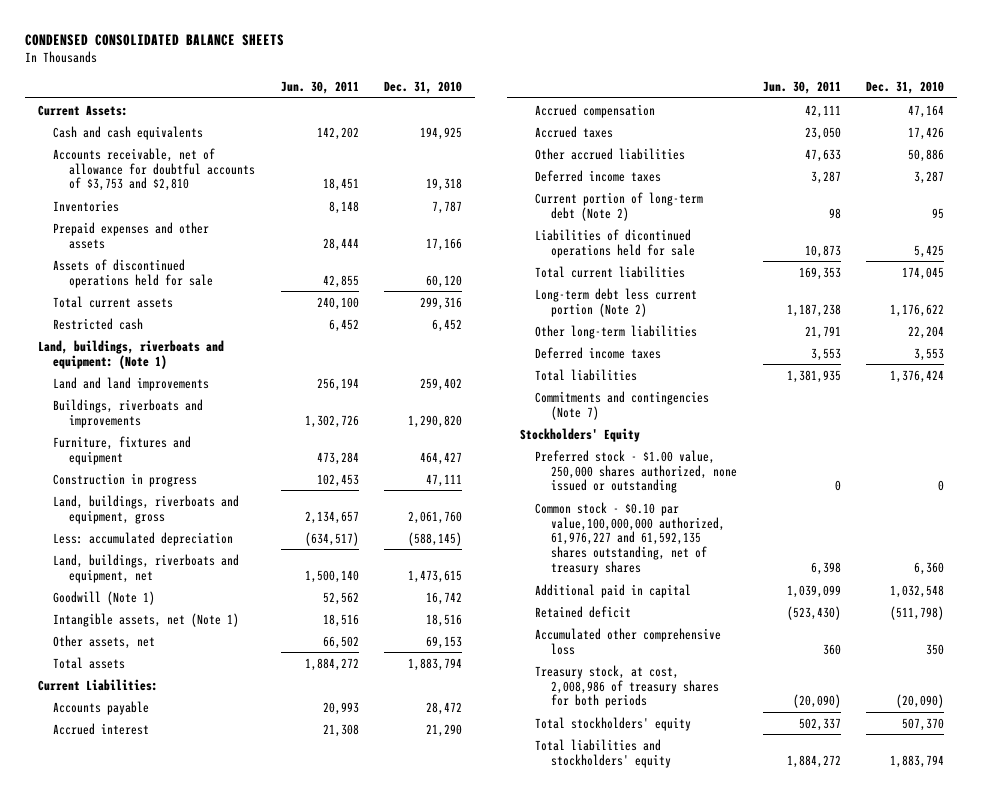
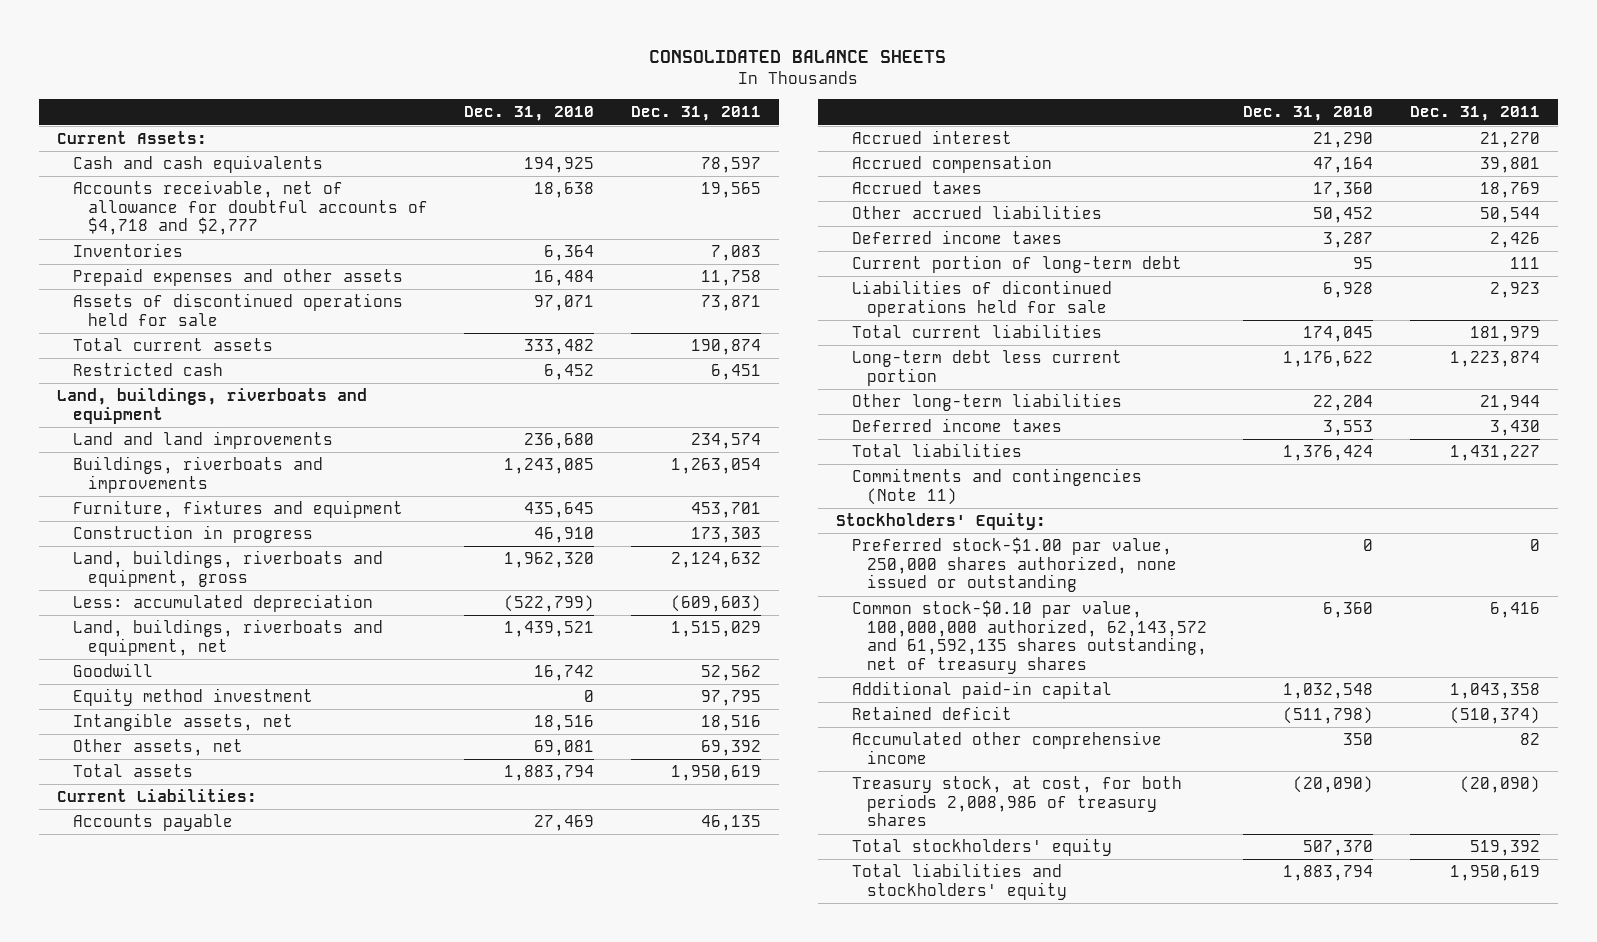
[25,34,285,47] CONDENSED CONSOLIDATED BALANCE SHEETS -> [649,49,947,63] CONSOLIDATED BALANCE SHEETS
[280,81,359,95] Jun. 30, 2011 -> none
none -> [630,106,761,122] Dec. 31, 2011
[53,147,255,192] Accounts receivable, net of allowance for doubtful accounts of $3,753 and $2,810 -> [72,180,429,236] Accounts receivable, net of allowance for doubtful accounts of $4,718 and $2,777
[426,178,463,192] 19,318 -> [534,182,595,199] 18,638
[432,200,463,214] 7,787 -> [544,245,595,262] 6,364
[426,237,463,251] 17,166 -> [534,270,595,287] 16,484
[426,274,463,288] 60,120 -> [534,295,595,312] 97,071
[420,296,463,310] 299,316 -> [524,339,595,356] 333,482
[37,339,224,369] Land, buildings, riverboats and equipment: (Note 1) -> [56,388,367,424] Land, buildings, riverboats and equipment
[420,377,463,391] 259,402 -> [524,433,595,450] 236,680
[408,414,463,428] 1,290,820 -> [504,458,595,475] 1,243,085
[420,451,463,465] 464,427 -> [524,502,595,519] 435,645
[426,473,463,487] 47,111 -> [534,527,595,544] 46,910
[408,510,463,524] 2,061,760 -> [504,552,595,569] 1,962,320
[408,531,463,546] (588,145) -> [504,595,595,613] (522,799)
[408,569,463,583] 1,473,615 -> [504,621,595,638] 1,439,521
[53,590,156,605] Goodwill (Note 1) -> [72,663,153,678] Goodwill
none -> [72,688,313,707] Equity method investment
[53,612,240,627] Intangible assets, net (Note 1) -> [72,713,293,732] Intangible assets, net
[426,635,463,649] 69,153 -> [534,740,595,757] 69,081
[426,701,463,715] 28,472 -> [534,815,595,832] 27,469
[908,126,945,140] 17,426 -> [1313,182,1374,199] 17,360
[908,148,945,162] 50,886 -> [1313,207,1374,224] 50,452
[535,191,704,221] Current portion of long-term debt (Note 2) -> [851,255,1182,274] Current portion of long-term debt
[914,244,945,258] 5,425 -> [1323,282,1374,299] 6,928
[535,287,698,317] Long-term debt less current portion (Note 2) -> [851,350,1122,386] Long-term debt less current portion
[535,390,710,420] Commitments and contingencies (Note 7) -> [851,468,1142,505] Commitments and contingencies (Note 11)
[519,427,640,442] Stockholders' Equity -> [835,513,1046,531] Stockholders' Equity:
[535,449,738,494] Preferred stock - $1.00 value, 250,000 shares authorized, none issued or outstanding -> [851,537,1178,593] Preferred stock-$1.00 par value, 250,000 shares authorized, none issued or outstanding
[535,501,726,576] Common stock - $0.10 par value,100,000,000 authorized, 61,976,227 and 61,592,135 shares outstanding, net of treasury shares -> [851,600,1208,675] Common stock-$0.10 par value, 100,000,000 authorized, 62,143,572 and 61,592,135 shares outstanding, net of treasury shares
[535,583,692,598] Additional paid in capital -> [851,681,1112,700] Additional paid-in capital
[535,627,722,655] Accumulated other comprehensive loss -> [851,731,1162,764] Accumulated other comprehensive income
[535,664,720,709] Treasury stock, at cost, 2,008,986 of treasury shares for both periods -> [851,776,1182,827] Treasury stock, at cost, for both periods 2,008,986 of treasury shares

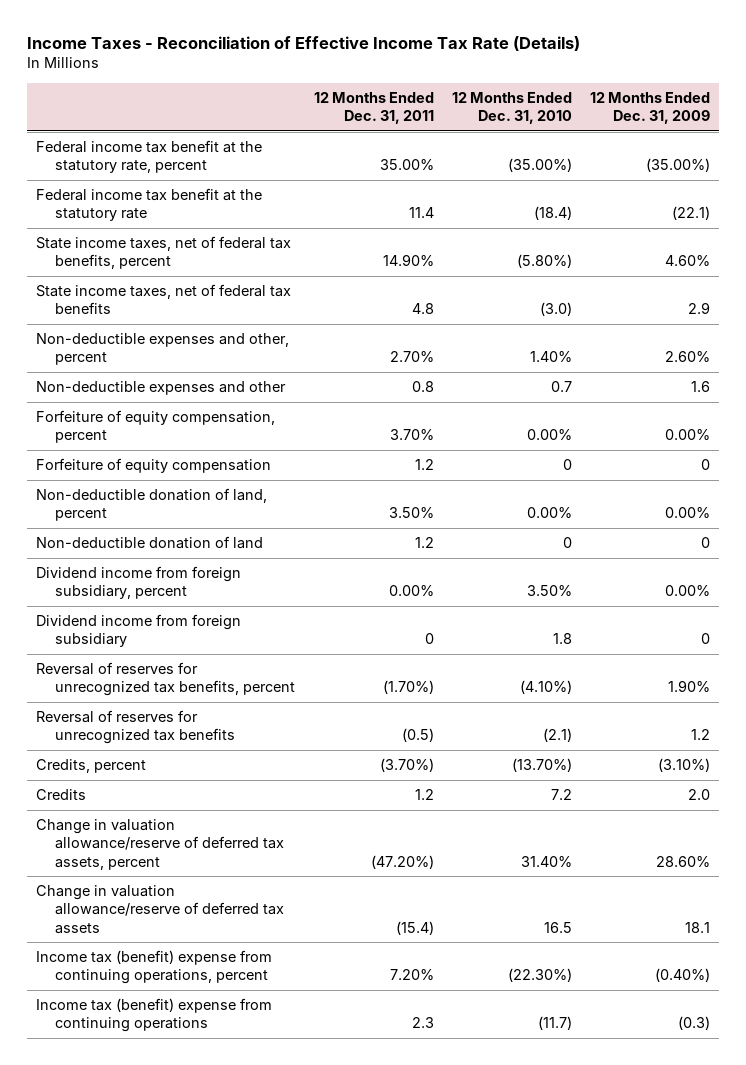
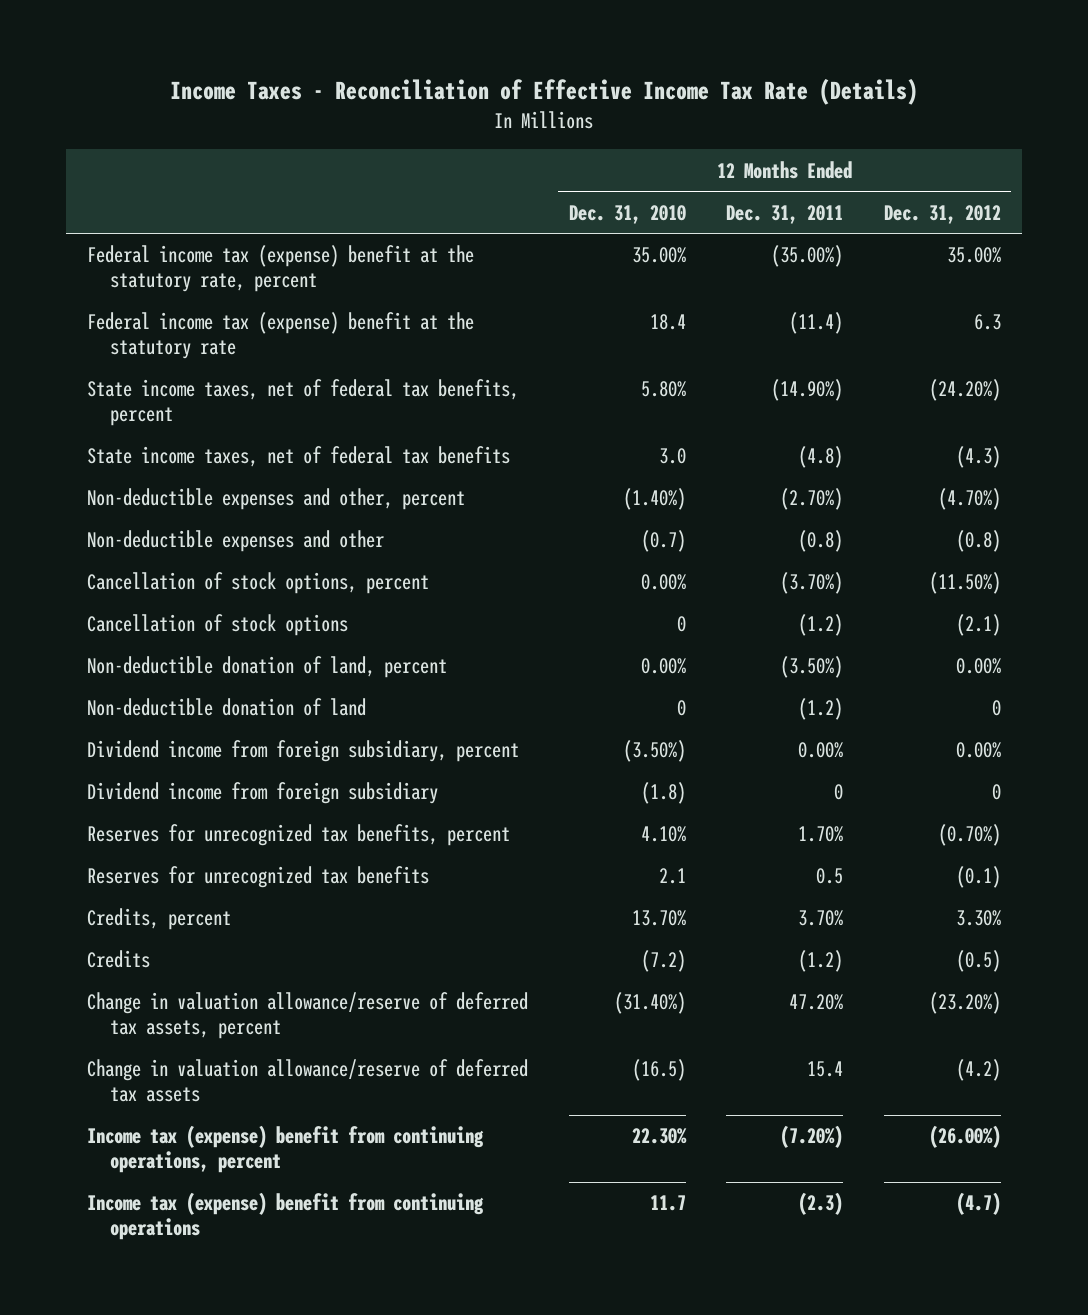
[589,91,710,125] 12 Months Ended Dec. 31, 2009 -> none
none -> [884,204,1002,224] Dec. 31, 2012
[35,458,271,474] Forfeiture of equity compensation -> none
[35,140,262,174] Federal income tax benefit at the statutory rate, percent -> [86,245,474,293] Federal income tax (expense) benefit at the statutory rate, percent
[379,159,434,171] 35.00% -> [771,245,844,268] (35.00%)
[507,158,572,173] (35.00%) -> [631,247,686,264] 35.00%
[35,188,262,222] Federal income tax benefit at the statutory rate -> [86,312,474,360] Federal income tax (expense) benefit at the statutory rate
[408,207,434,219] 11.4 -> [789,312,844,335] (11.4)
[533,206,572,221] (18.4) -> [649,314,686,331] 18.4
[382,254,434,267] 14.90% -> [771,379,844,402] (14.90%)
[516,254,572,269] (5.80%) -> [640,381,686,398] 5.80%
[411,303,434,315] 4.8 -> [798,446,844,469] (4.8)
[539,302,572,317] (3.0) -> [658,448,686,465] 3.0
[389,351,434,363] 2.70% -> [780,488,844,511] (2.70%)
[529,351,572,363] 1.40% -> [622,488,686,511] (1.40%)
[411,381,434,393] 0.8 -> [798,530,844,553] (0.8)
[550,381,572,393] 0.7 -> [640,530,686,553] (0.7)
[35,410,275,444] Forfeiture of equity compensation, percent -> [86,572,429,595] Cancellation of stock options, percent
[389,429,434,441] 3.70% -> [780,572,844,595] (3.70%)
none -> [86,614,348,637] Cancellation of stock options
[388,507,434,519] 3.50% -> [780,656,844,679] (3.50%)
[414,537,434,549] 1.2 -> [798,698,844,721] (1.2)
[526,585,572,597] 3.50% -> [622,740,686,763] (3.50%)
[552,633,572,645] 1.8 -> [640,782,686,805] (1.8)
[35,662,296,697] Reversal of reserves for unrecognized tax benefits, percent -> [86,824,510,847] Reserves for unrecognized tax benefits, percent
[382,680,434,695] (1.70%) -> [798,826,844,843] 1.70%
[519,680,572,695] (4.10%) -> [640,826,686,843] 4.10%
[35,710,236,745] Reversal of reserves for unrecognized tax benefits -> [86,866,429,889] Reserves for unrecognized tax benefits
[401,728,434,743] (0.5) -> [816,868,844,885] 0.5
[542,728,572,743] (2.1) -> [658,868,686,885] 2.1
[379,758,434,773] (3.70%) -> [798,910,844,927] 3.70%
[511,758,572,773] (13.70%) -> [631,910,686,927] 13.70%
[414,789,434,801] 1.2 -> [798,950,844,973] (1.2)
[550,789,572,801] 7.2 -> [640,950,686,973] (7.2)
[370,854,434,869] (47.20%) -> [789,994,844,1011] 47.20%
[520,855,572,867] 31.40% -> [613,992,686,1015] (31.40%)
[395,920,434,935] (15.4) -> [807,1061,844,1078] 15.4
[543,921,572,933] 16.5 -> [631,1059,686,1082] (16.5)
[35,950,272,985] Income tax (benefit) expense from continuing operations, percent -> [86,1125,484,1174] Income tax (expense) benefit from continuing operations, percent
[389,969,434,981] 7.20% -> [780,1125,844,1149] (7.20%)
[507,968,572,983] (22.30%) -> [631,1128,687,1145] 22.30%
[35,998,272,1033] Income tax (benefit) expense from continuing operations -> [86,1192,484,1241] Income tax (expense) benefit from continuing operations
[411,1017,434,1029] 2.3 -> [798,1192,844,1216] (2.3)
[537,1016,572,1031] (11.7) -> [649,1195,686,1212] 11.7

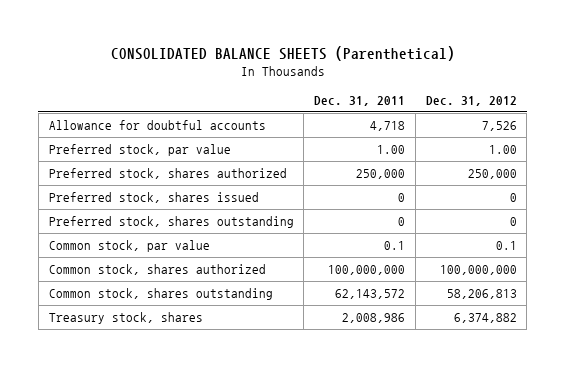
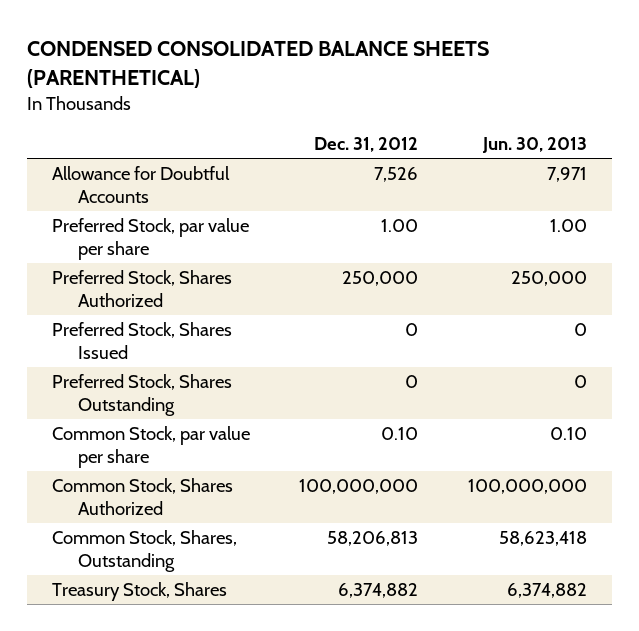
[110,46,455,62] CONSOLIDATED BALANCE SHEETS (Parenthetical) -> [26,40,489,88] CONDENSED CONSOLIDATED BALANCE SHEETS (PARENTHETICAL)
[314,95,406,106] Dec. 31, 2011 -> none
none -> [481,137,587,154] Jun. 30, 2013
[48,120,266,131] Allowance for doubtful accounts -> [51,166,230,203] Allowance for Doubtful Accounts
[48,144,231,157] Preferred stock, par value -> [51,218,249,260] Preferred Stock, par value per share
[48,168,287,180] Preferred stock, shares authorized -> [51,270,232,307] Preferred Stock, Shares Authorized
[48,192,259,204] Preferred stock, shares issued -> [51,322,232,359] Preferred Stock, Shares Issued
[48,216,294,229] Preferred stock, shares outstanding -> [51,374,232,416] Preferred Stock, Shares Outstanding
[48,240,210,253] Common stock, par value -> [51,426,250,468] Common Stock, par value per share
[495,241,517,251] 0.1 -> [381,427,419,441] 0.10
[48,264,266,276] Common stock, shares authorized -> [51,478,233,515] Common Stock, Shares Authorized
[48,288,273,301] Common stock, shares outstanding -> [51,530,237,572] Common Stock, Shares, Outstanding
[48,312,203,325] Treasury stock, shares -> [51,582,227,602] Treasury Stock, Shares

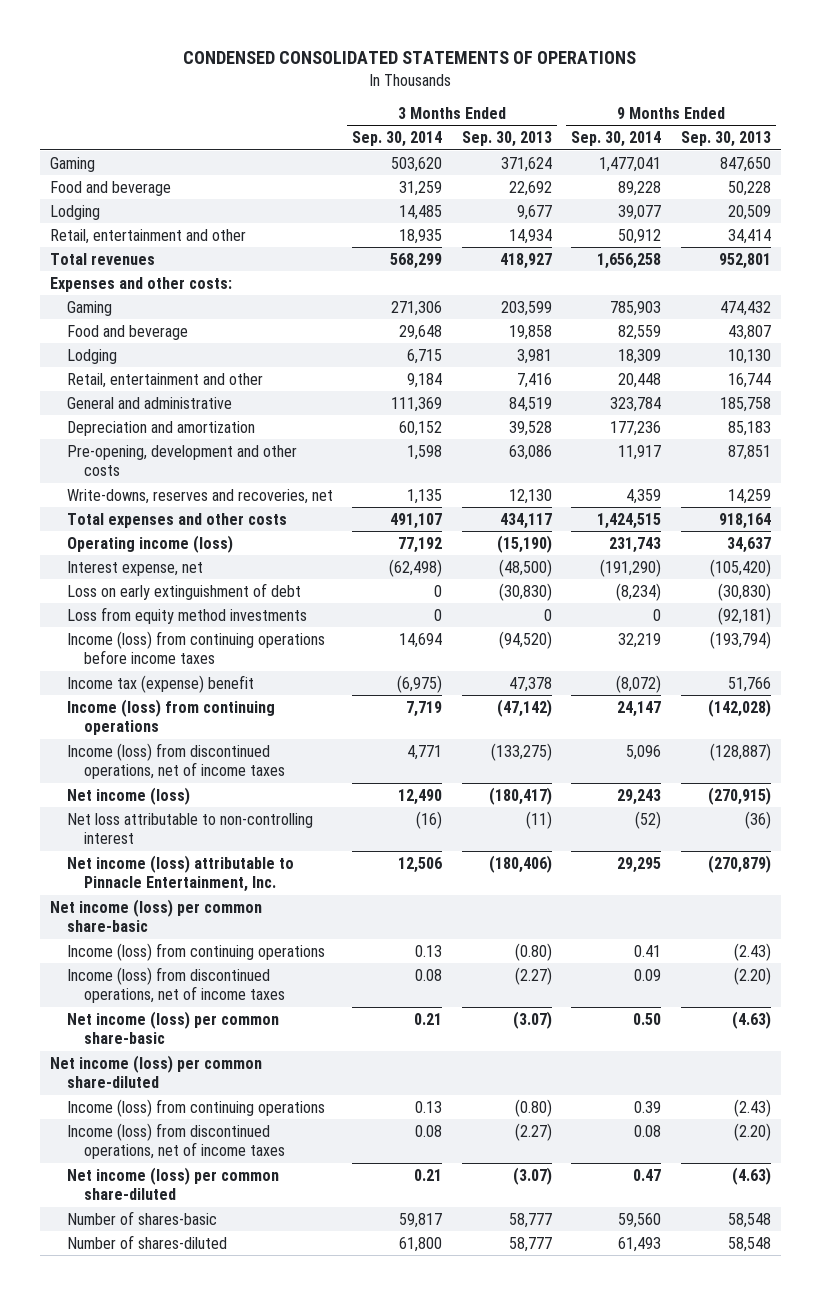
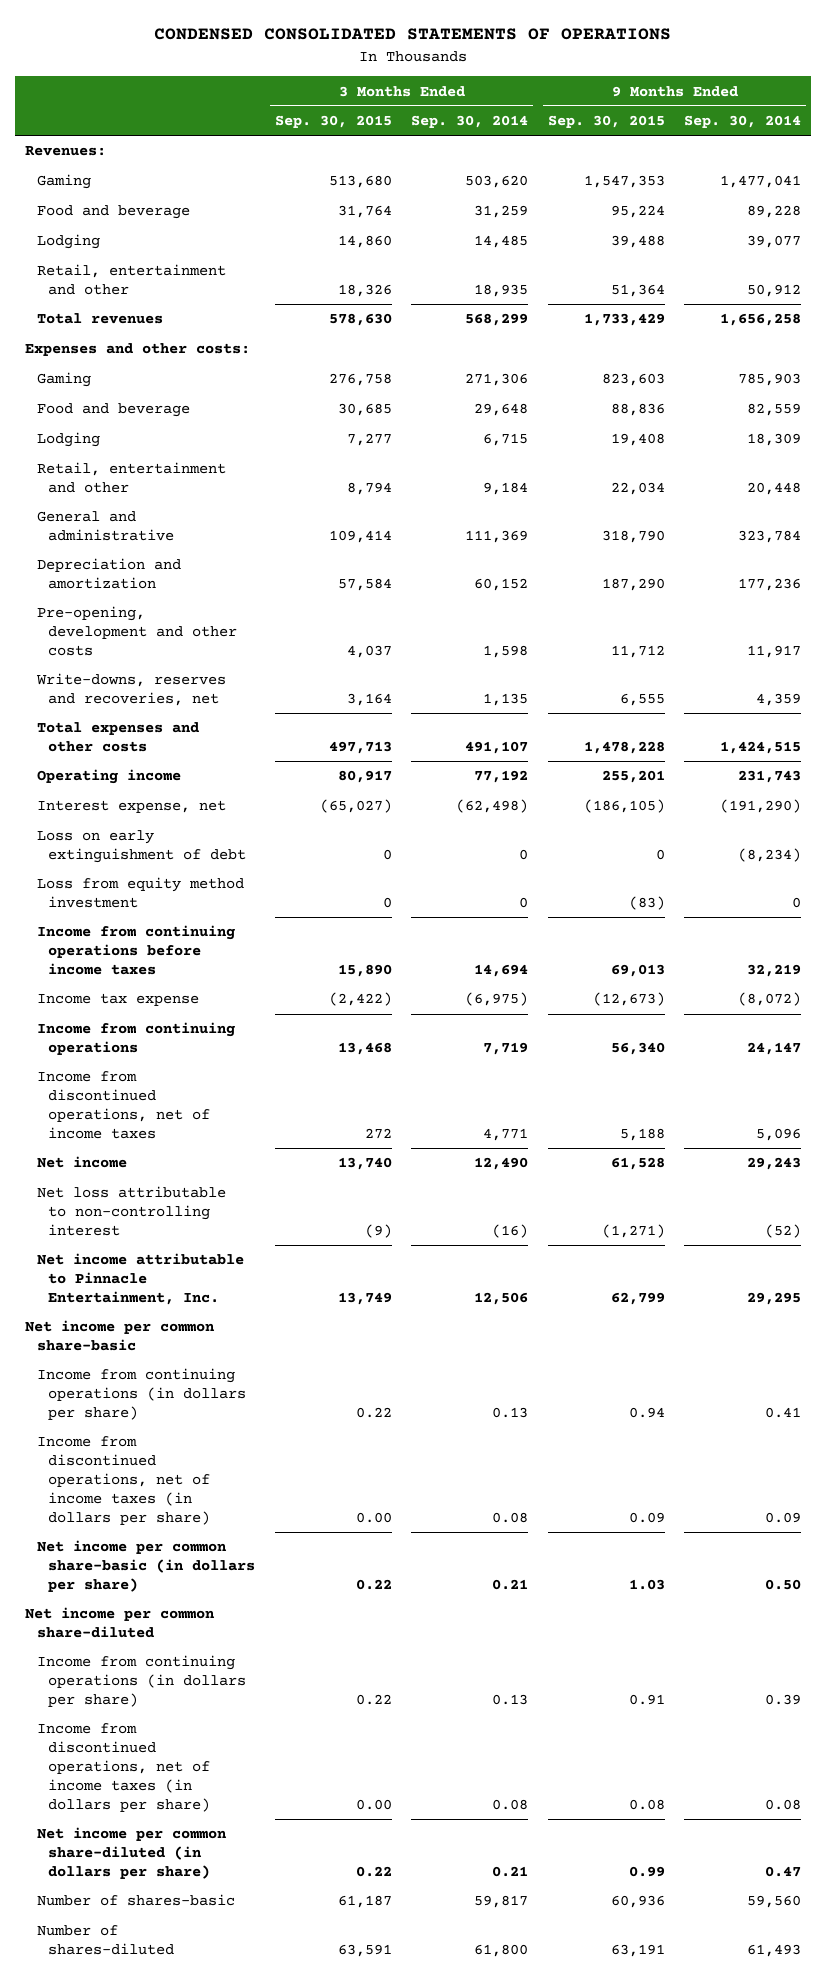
[461,131,552,148] Sep. 30, 2013 -> none
[680,131,771,148] Sep. 30, 2013 -> none
none -> [274,115,392,129] Sep. 30, 2015
none -> [547,115,665,129] Sep. 30, 2015
none -> [24,146,106,157] Revenues:
[66,534,233,553] Operating income (loss) -> [36,769,181,785] Operating income
[66,606,307,624] Loss from equity method investments -> [36,877,244,909] Loss from equity method investment
[66,630,325,665] Income (loss) from continuing operations before income taxes -> [36,925,235,976] Income from continuing operations before income taxes
[66,674,254,693] Income tax (expense) benefit -> [36,993,199,1007] Income tax expense
[66,698,275,736] Income (loss) from continuing operations -> [36,1022,235,1056] Income from continuing operations
[66,742,285,780] Income (loss) from discontinued operations, net of income taxes -> [36,1071,211,1139] Income from discontinued operations, net of income taxes
[66,786,190,805] Net income (loss) -> [36,1156,127,1169] Net income
[66,854,294,893] Net income (loss) attributable to Pinnacle Entertainment, Inc. -> [36,1253,244,1306] Net income attributable to Pinnacle Entertainment, Inc.
[49,898,262,933] Net income (loss) per common share-basic -> [24,1320,215,1352] Net income per common share-basic
[66,942,325,961] Income (loss) from continuing operations -> [36,1368,247,1421] Income from continuing operations (in dollars per share)
[66,966,285,1004] Income (loss) from discontinued operations, net of income taxes -> [36,1436,211,1525] Income from discontinued operations, net of income taxes (in dollars per share)
[66,1010,279,1045] Net income (loss) per common share-basic -> [36,1540,256,1593] Net income per common share-basic (in dollars per share)
[49,1054,262,1089] Net income (loss) per common share-diluted -> [24,1607,215,1639] Net income per common share-diluted
[66,1098,325,1117] Income (loss) from continuing operations -> [36,1655,247,1708] Income from continuing operations (in dollars per share)
[66,1122,285,1160] Income (loss) from discontinued operations, net of income taxes -> [36,1723,211,1812] Income from discontinued operations, net of income taxes (in dollars per share)
[66,1166,279,1201] Net income (loss) per common share-diluted -> [36,1827,227,1880] Net income per common share-diluted (in dollars per share)

